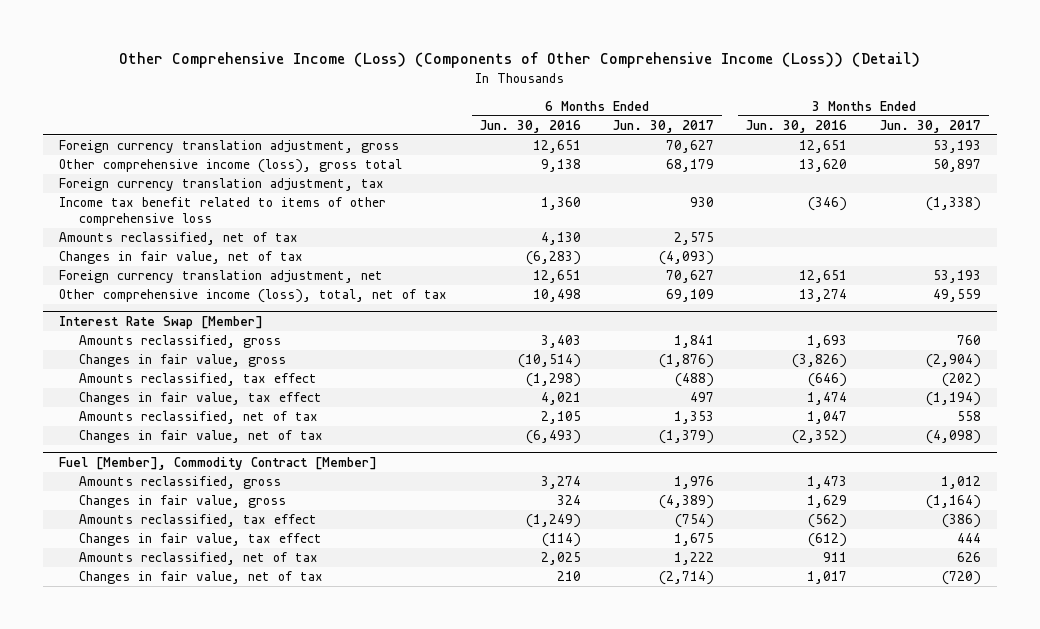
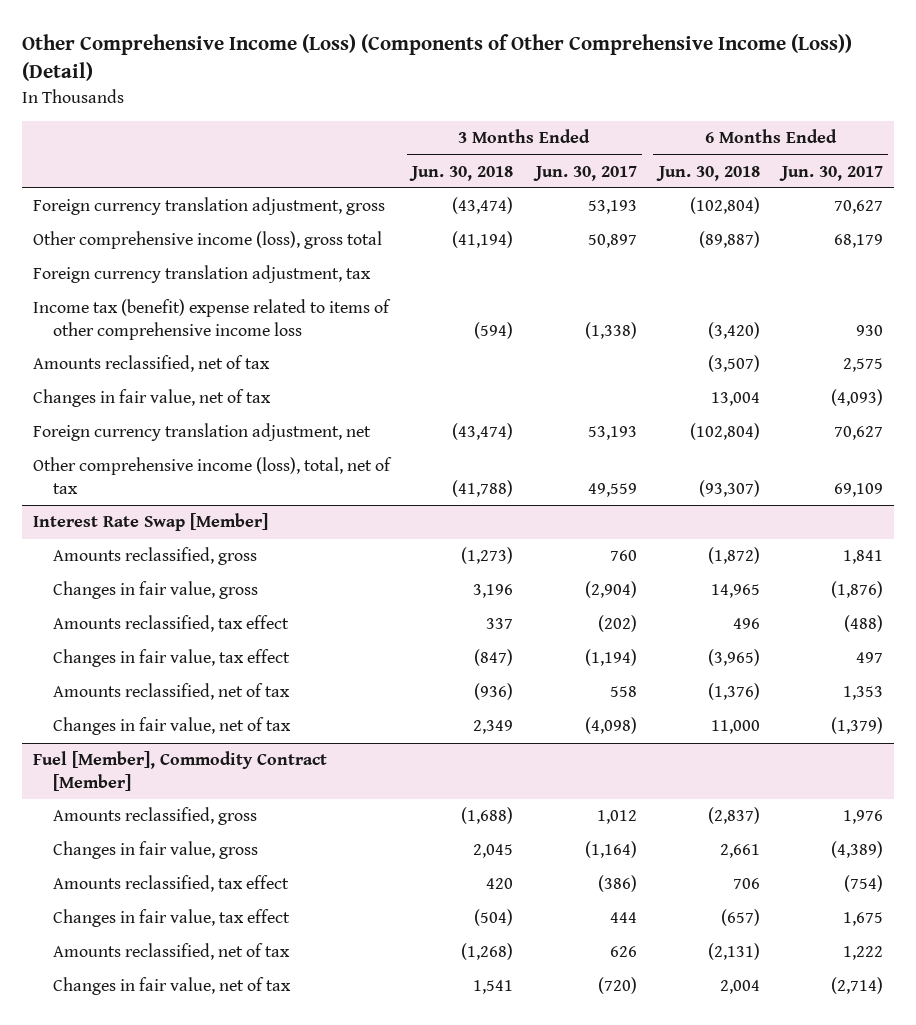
[479,119,581,133] Jun. 30, 2016 -> none
[746,119,848,133] Jun. 30, 2016 -> none
none -> [409,165,514,181] Jun. 30, 2018
none -> [655,165,760,181] Jun. 30, 2018
[59,197,387,227] Income tax benefit related to items of other comprehensive loss -> [33,299,392,340] Income tax (benefit) expense related to items of other comprehensive income loss

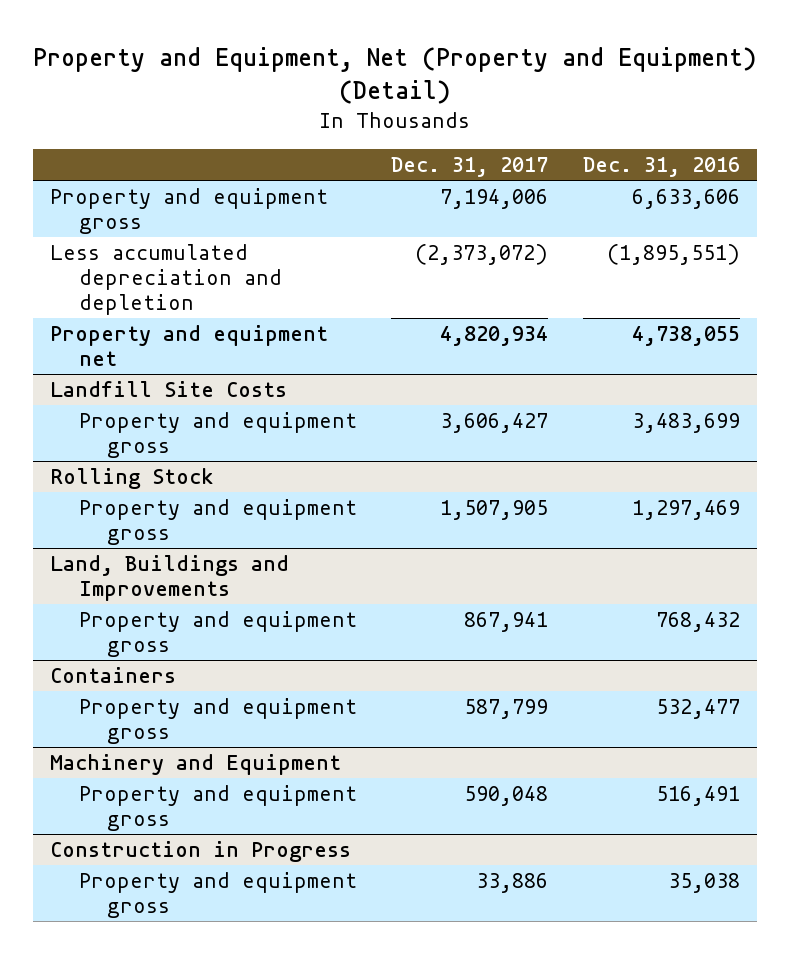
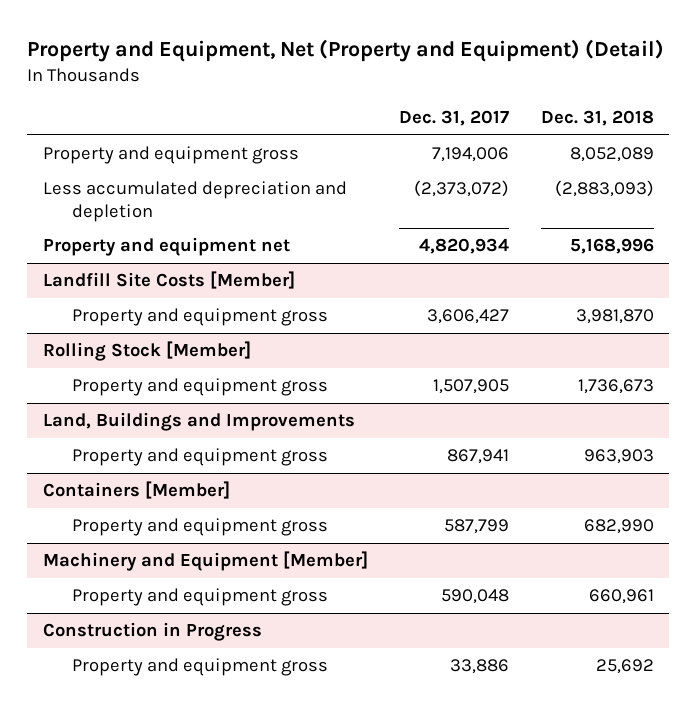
[583,157,741,178] Dec. 31, 2016 -> none
none -> [540,110,654,127] Dec. 31, 2018
[50,380,288,397] Landfill Site Costs -> [43,271,296,290] Landfill Site Costs [Member]
[50,467,215,489] Rolling Stock -> [43,341,252,362] Rolling Stock [Member]
[50,666,177,683] Containers -> [43,481,231,500] Containers [Member]
[50,753,342,775] Machinery and Equipment -> [43,551,369,572] Machinery and Equipment [Member]

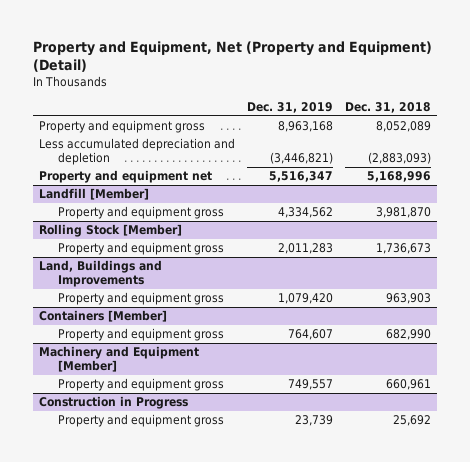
[399,110,510,127] Dec. 31, 2017 -> none
none -> [247,102,334,114] Dec. 31, 2019
[43,271,296,290] Landfill Site Costs [Member] -> [39,188,150,201] Landfill [Member]

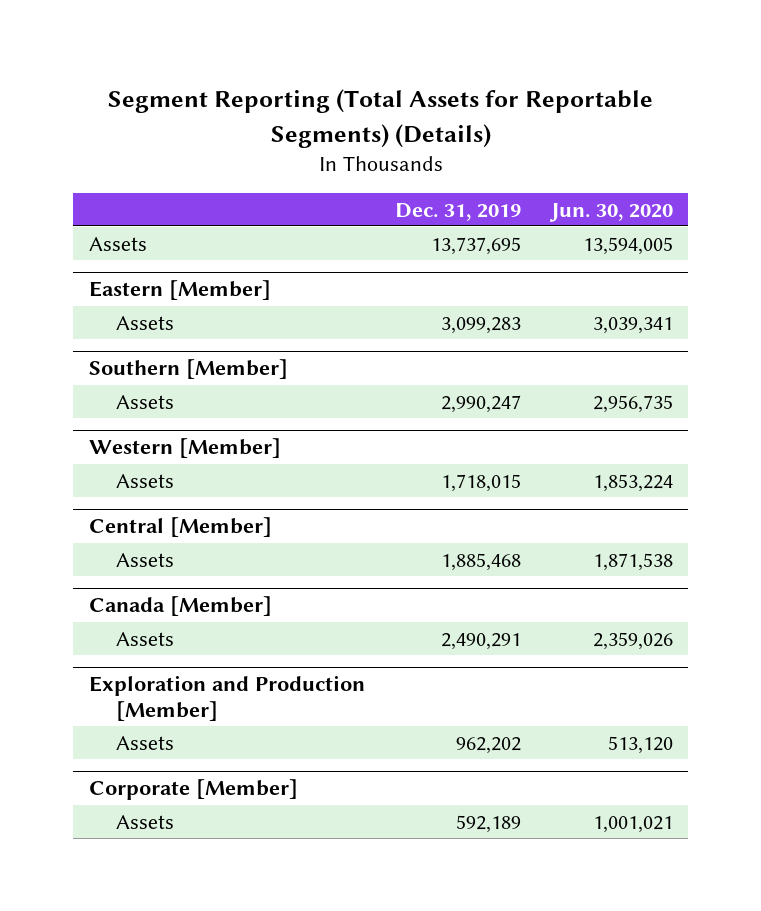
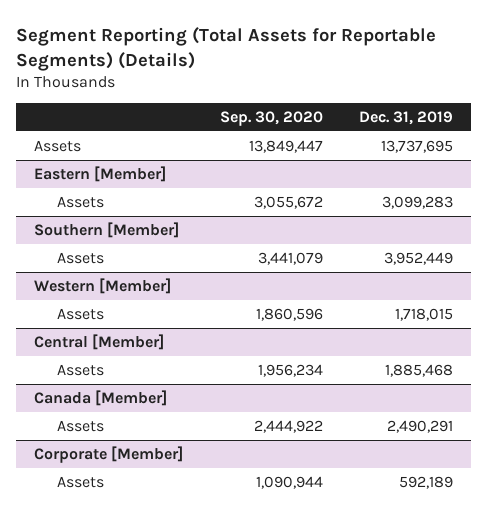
[548,202,673,222] Jun. 30, 2020 -> none
none -> [219,111,323,127] Sep. 30, 2020
[440,394,521,413] 2,990,247 -> [383,251,453,265] 3,952,449
[88,675,365,721] Exploration and Production [Member] -> none
[115,735,174,750] Assets -> none

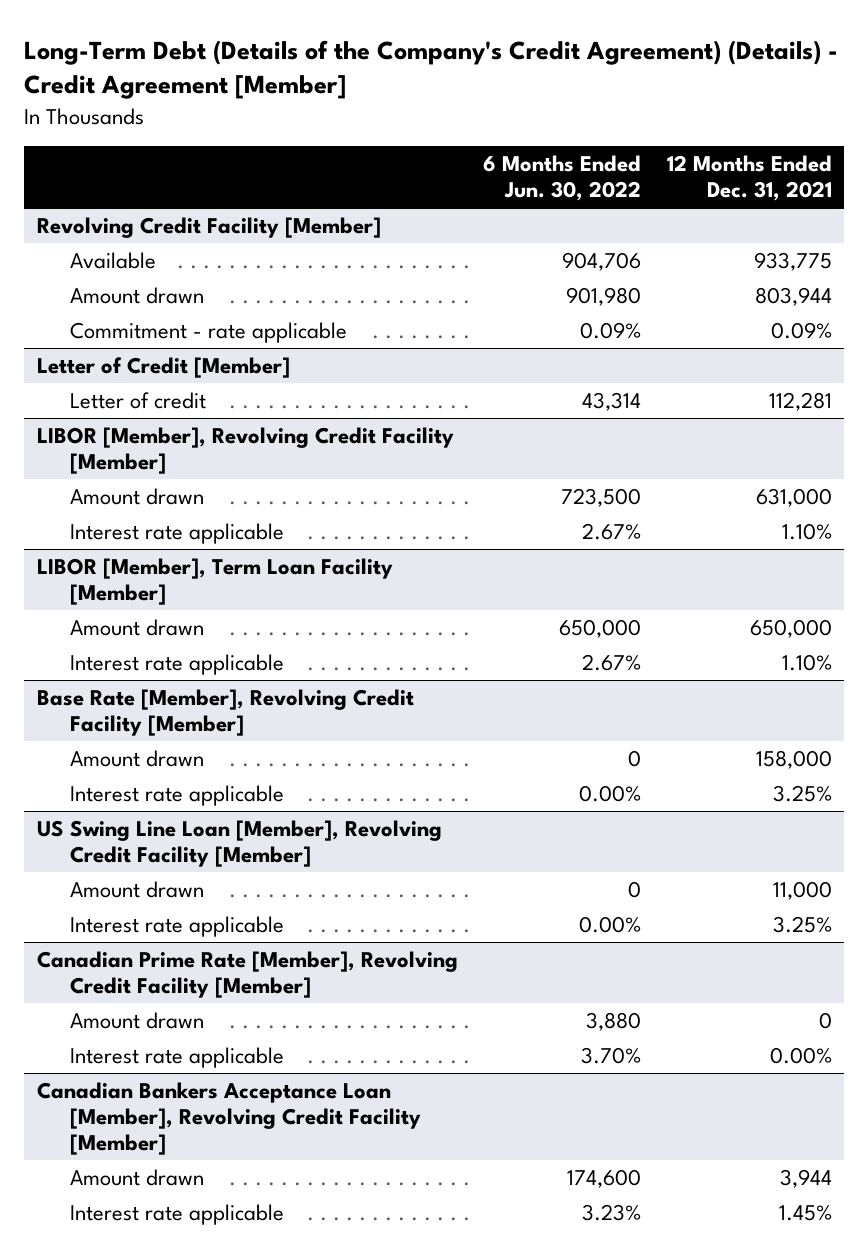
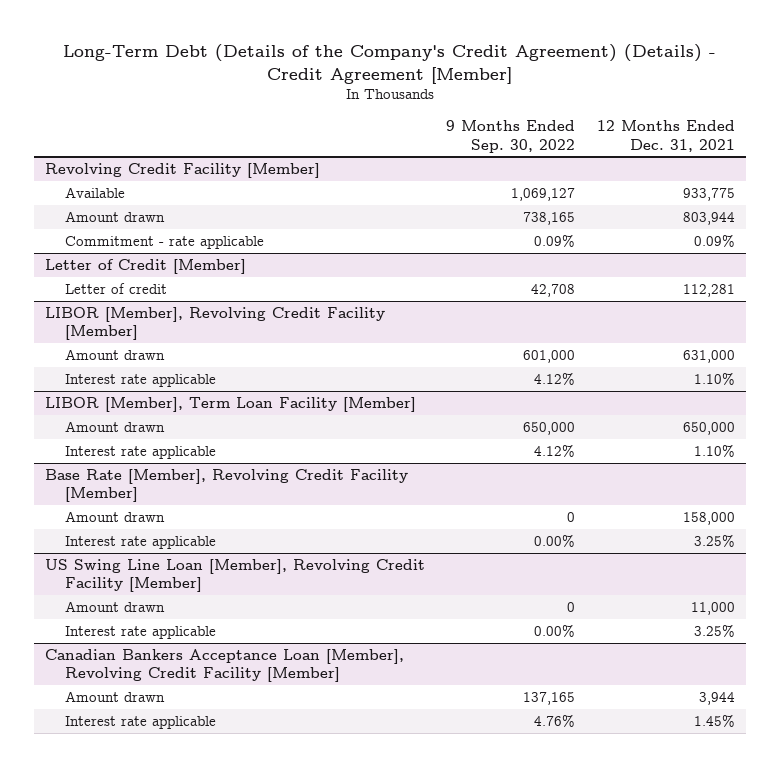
[483,154,642,201] 6 Months Ended Jun. 30, 2022 -> none
none -> [446,119,576,153] 9 Months Ended Sep. 30, 2022
[36,950,458,999] Canadian Prime Rate [Member], Revolving Credit Facility [Member] -> none
[70,1011,205,1029] Amount drawn -> none
[70,1046,285,1068] Interest rate applicable -> none

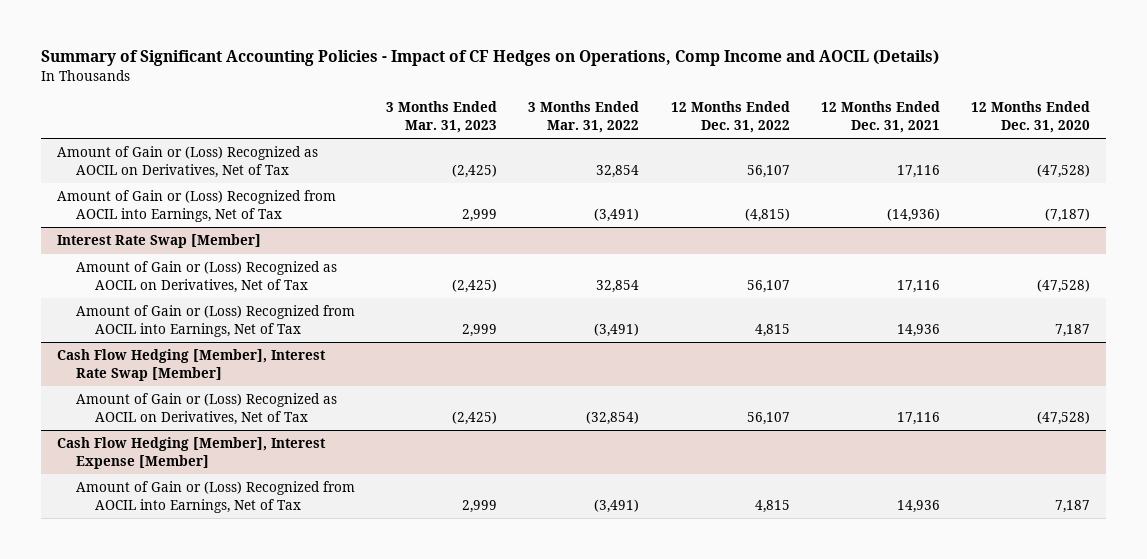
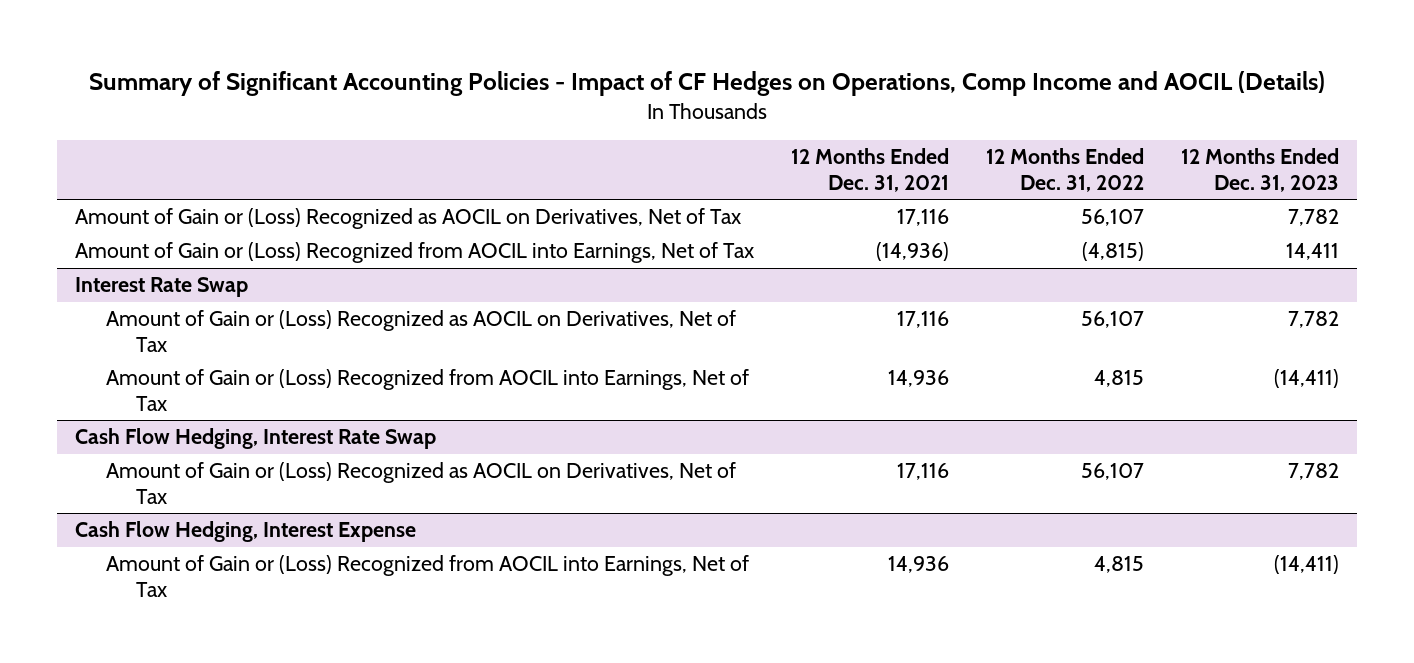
[386,101,498,133] 3 Months Ended Mar. 31, 2023 -> none
[528,101,640,133] 3 Months Ended Mar. 31, 2022 -> none
[970,101,1090,133] 12 Months Ended Dec. 31, 2020 -> none
none -> [1180,148,1339,192] 12 Months Ended Dec. 31, 2023
[56,234,261,249] Interest Rate Swap [Member] -> [75,277,249,298] Interest Rate Swap
[56,349,326,381] Cash Flow Hedging [Member], Interest Rate Swap [Member] -> [75,428,437,450] Cash Flow Hedging, Interest Rate Swap
[56,437,326,469] Cash Flow Hedging [Member], Interest Expense [Member] -> [75,521,417,543] Cash Flow Hedging, Interest Expense

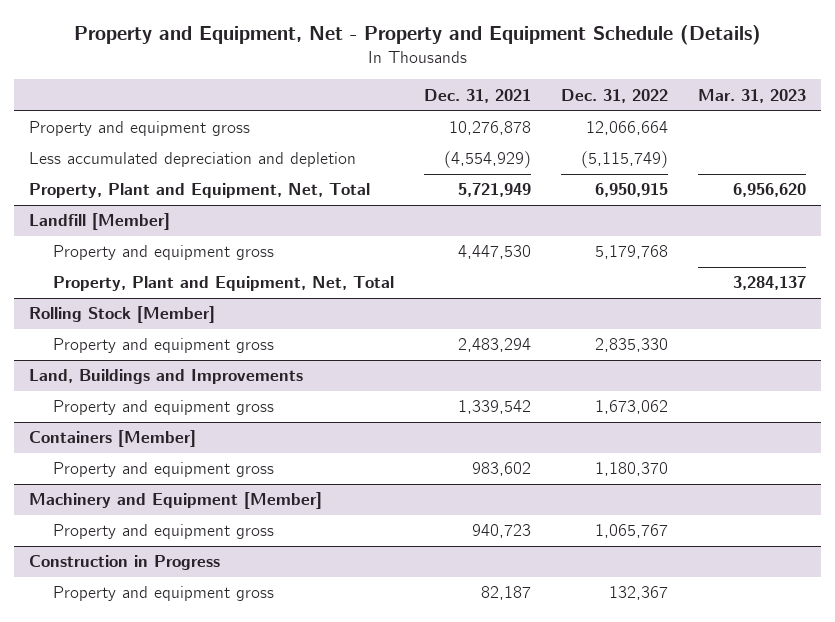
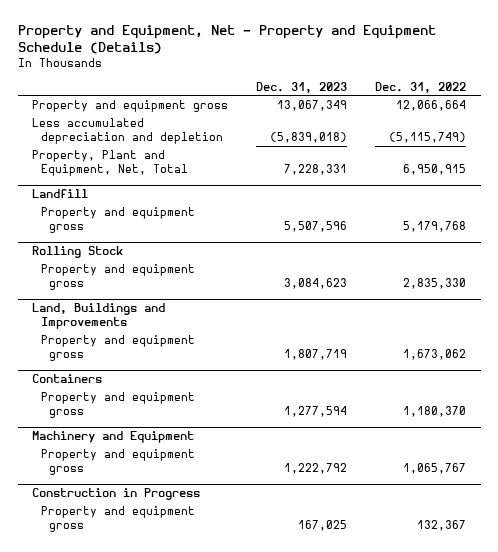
[423,88,531,103] Dec. 31, 2021 -> none
[698,88,807,103] Mar. 31, 2023 -> none
none -> [256,81,348,93] Dec. 31, 2023
[29,213,171,231] Landfill [Member] -> [31,189,88,199] Landfill
[52,276,394,292] Property, Plant and Equipment, Net, Total -> none
[29,306,216,324] Rolling Stock [Member] -> [31,246,123,259] Rolling Stock
[29,430,197,448] Containers [Member] -> [31,374,102,384] Containers
[29,492,323,510] Machinery and Equipment [Member] -> [31,431,194,444] Machinery and Equipment

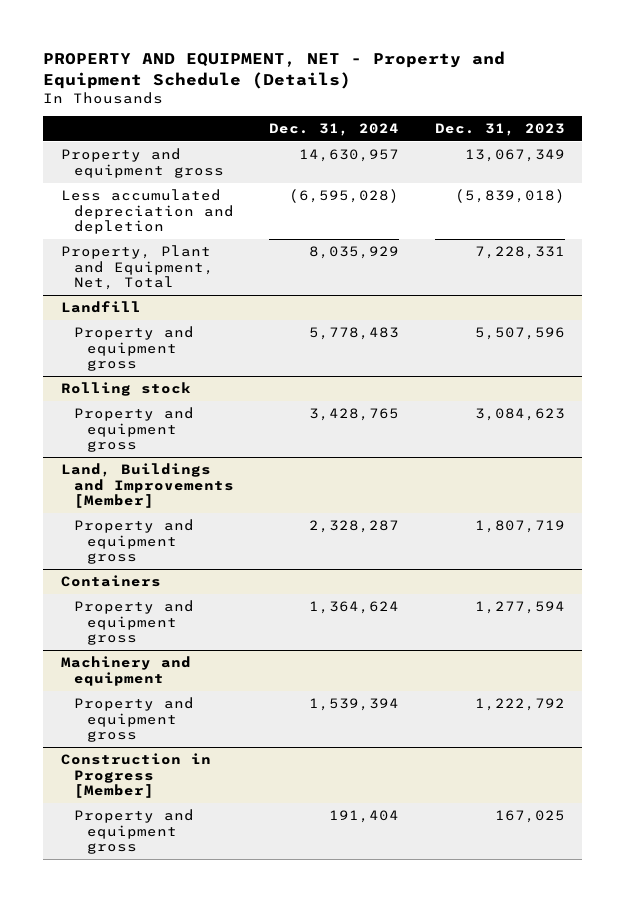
[17,24,436,54] Property and Equipment, Net - Property and Equipment Schedule (Details) -> [43,50,506,89] PROPERTY AND EQUIPMENT, NET - Property and Equipment Schedule (Details)
[375,81,467,93] Dec. 31, 2022 -> none
none -> [269,123,400,137] Dec. 31, 2024
[31,246,123,259] Rolling Stock -> [60,382,191,397] Rolling stock
[31,303,165,330] Land, Buildings and Improvements -> [60,463,234,509] Land, Buildings and Improvements [Member]
[31,431,194,444] Machinery and Equipment -> [60,656,191,686] Machinery and equipment
[31,488,200,501] Construction in Progress -> [60,753,211,799] Construction in Progress [Member]

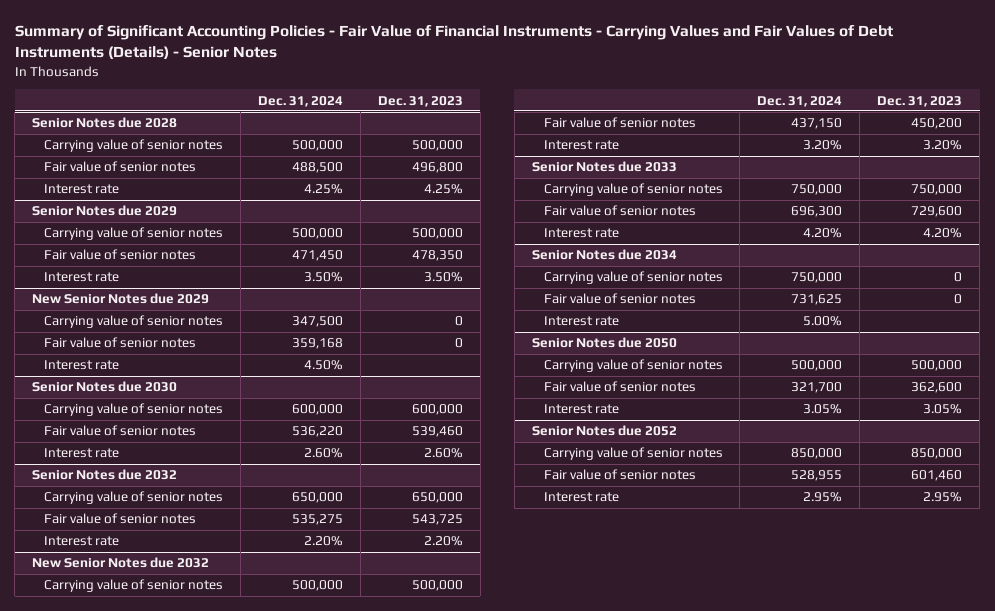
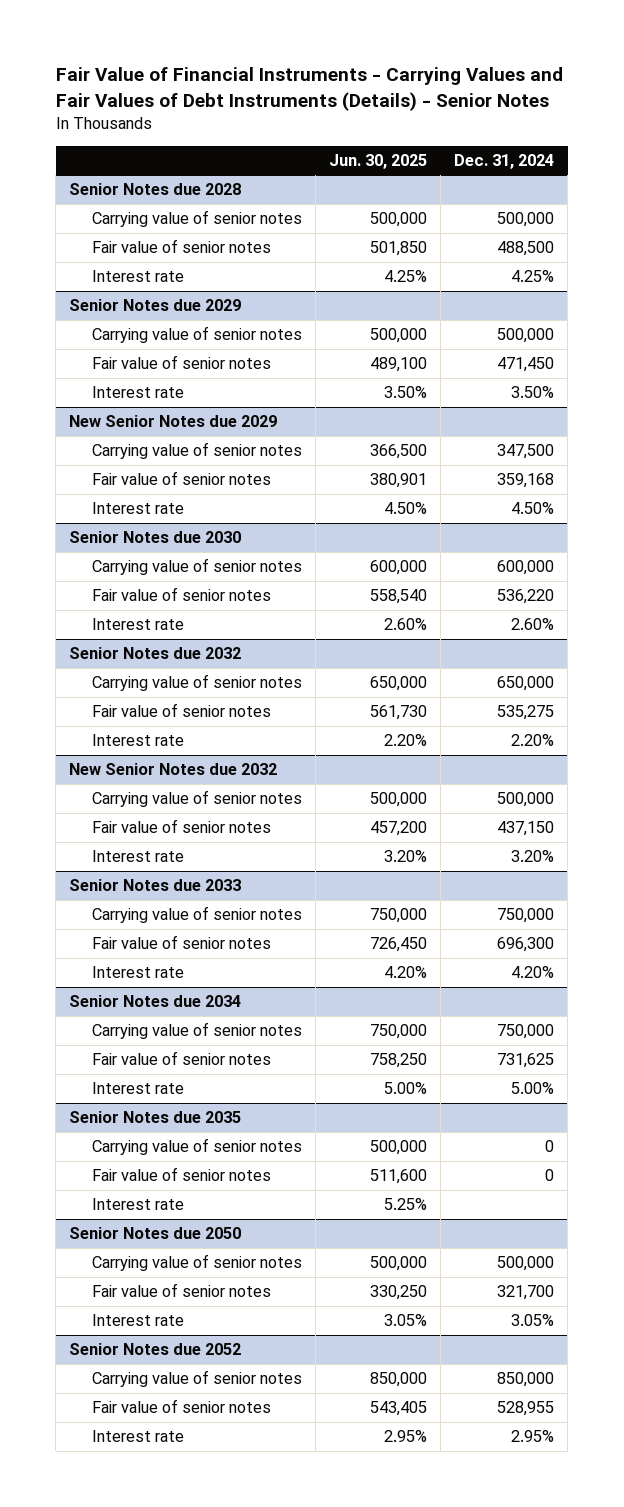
[14,25,893,60] Summary of Significant Accounting Policies - Fair Value of Financial Instruments - Carrying Values and Fair Values of Debt Instruments (Details) - Senior Notes -> [55,67,563,111] Fair Value of Financial Instruments - Carrying Values and Fair Values of Debt Instruments (Details) - Senior Notes
[377,95,463,107] Dec. 31, 2023 -> none
none -> [329,153,428,169] Jun. 30, 2025
none -> [69,1111,242,1124] Senior Notes due 2035
none -> [92,1138,303,1156] Carrying value of senior notes
none -> [92,1167,272,1182] Fair value of senior notes
none -> [92,1198,185,1211] Interest rate

